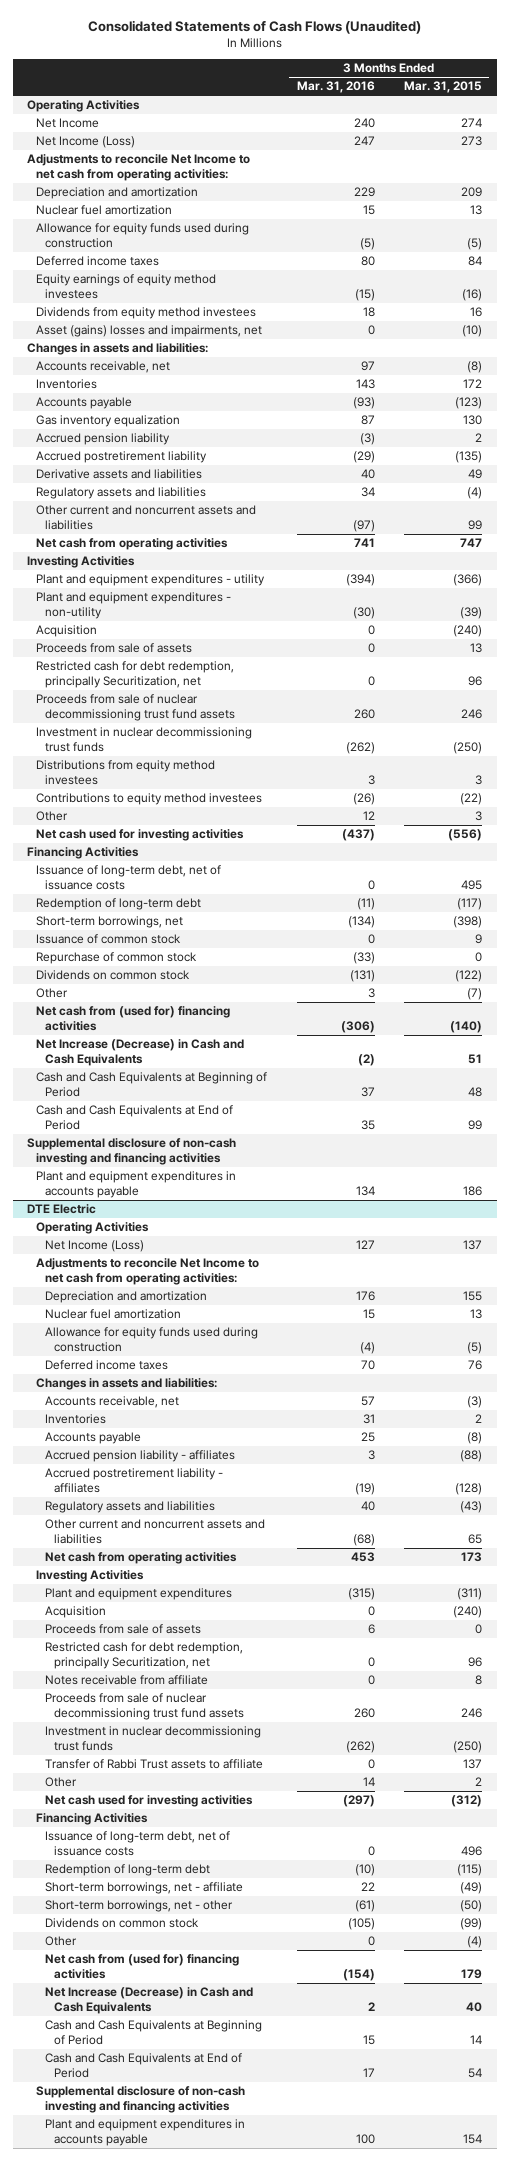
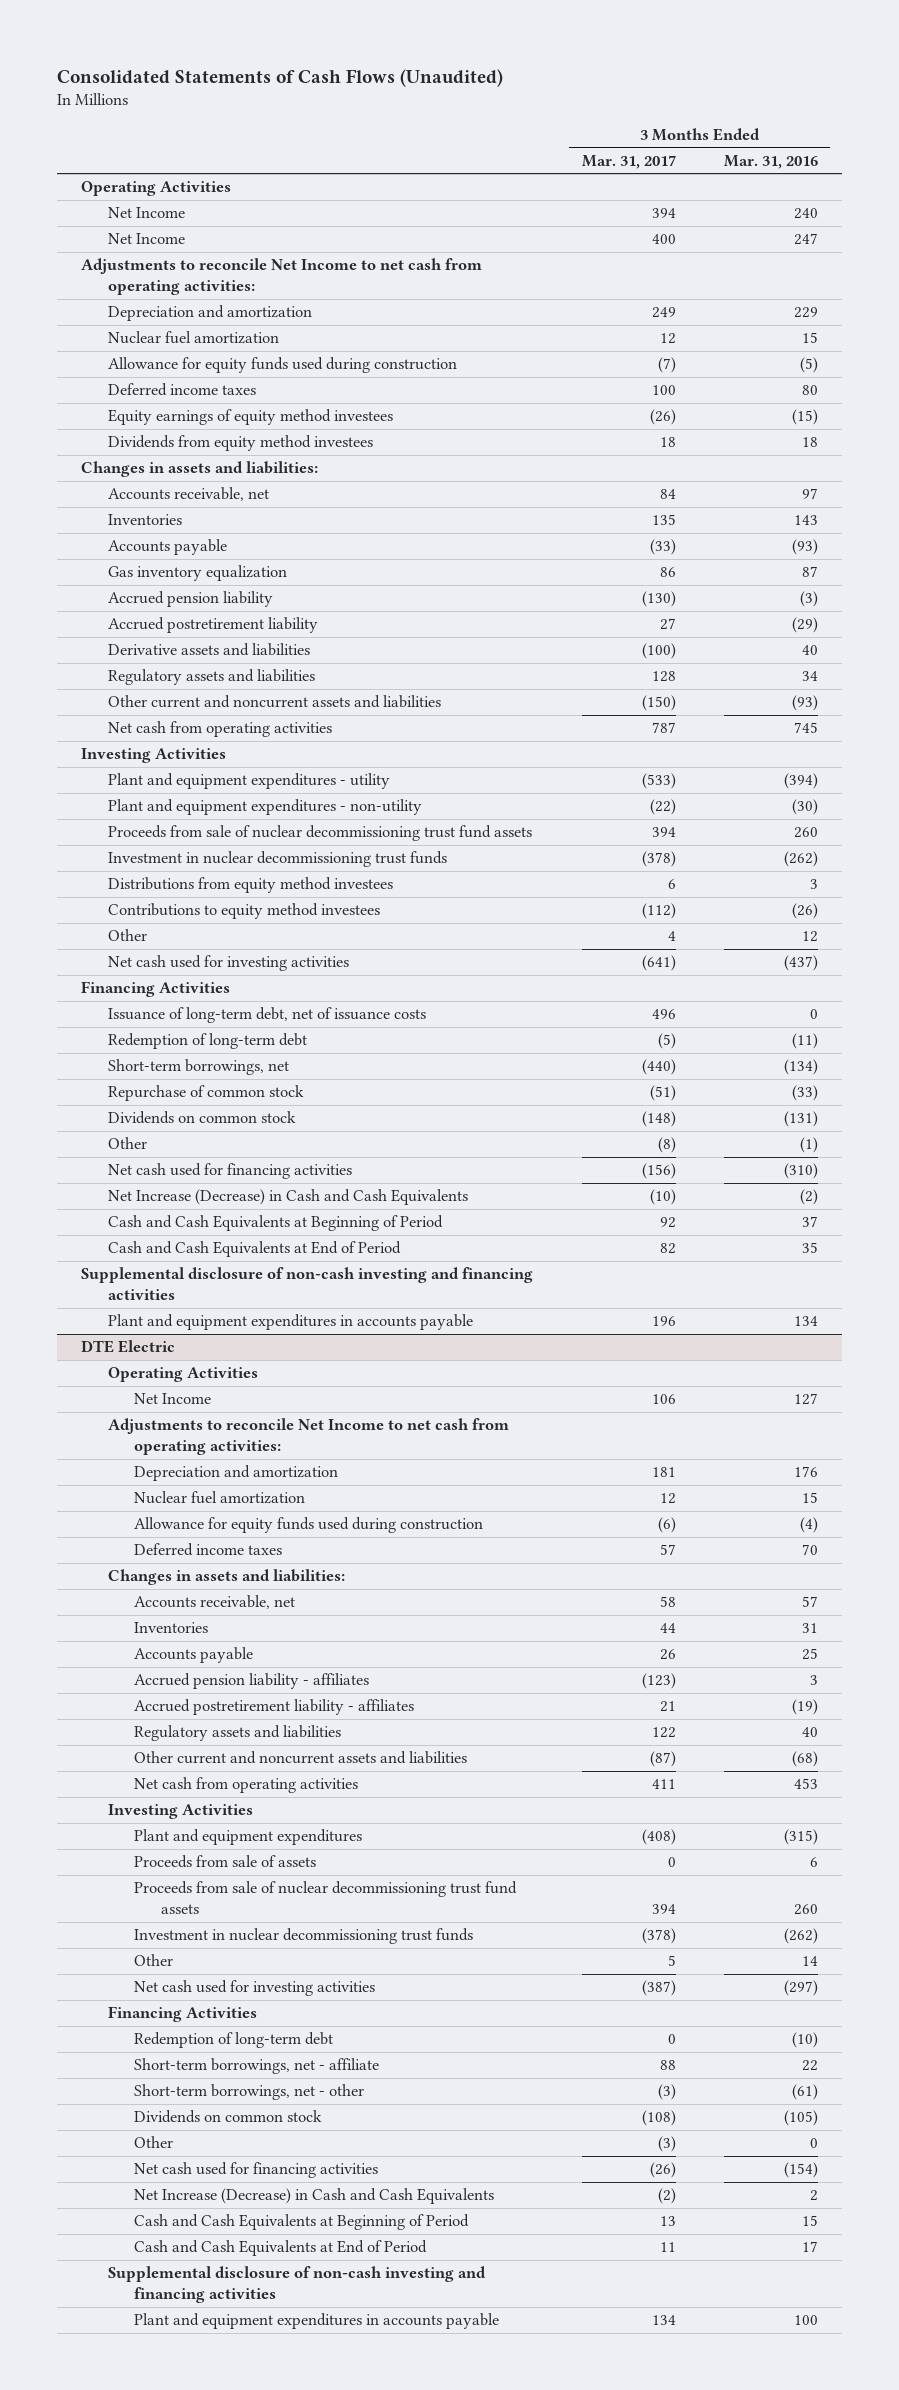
[403,81,482,94] Mar. 31, 2015 -> none
none -> [581,154,676,169] Mar. 31, 2017
[36,136,136,149] Net Income (Loss) -> [107,233,185,245] Net Income
[36,325,263,338] Asset (gains) losses and impairments, net -> none
[352,519,375,532] (97) -> [792,695,819,712] (93)
[353,538,375,548] 741 -> [794,722,819,734] 745
[36,625,98,638] Acquisition -> none
[36,643,193,654] Proceeds from sale of assets -> none
[36,661,235,688] Restricted cash for debt redemption, principally Securitization, net -> none
[36,934,182,945] Issuance of common stock -> none
[367,988,375,999] 3 -> [800,1137,819,1154] (1)
[36,1006,231,1031] Net cash from (used for) financing activities -> [107,1163,352,1180] Net cash used for financing activities
[340,1020,375,1033] (306) -> [784,1163,819,1180] (310)
[44,1240,144,1253] Net Income (Loss) -> [134,1393,212,1405] Net Income
[44,1606,106,1619] Acquisition -> none
[44,1642,243,1669] Restricted cash for debt redemption, principally Securitization, net -> none
[44,1675,208,1686] Notes receivable from affiliate -> none
[44,1759,263,1770] Transfer of Rabbi Trust assets to affiliate -> none
[44,1831,230,1856] Issuance of long-term debt, net of issuance costs -> none
[44,1954,239,1979] Net cash from (used for) financing activities -> [134,2162,379,2179] Net cash used for financing activities

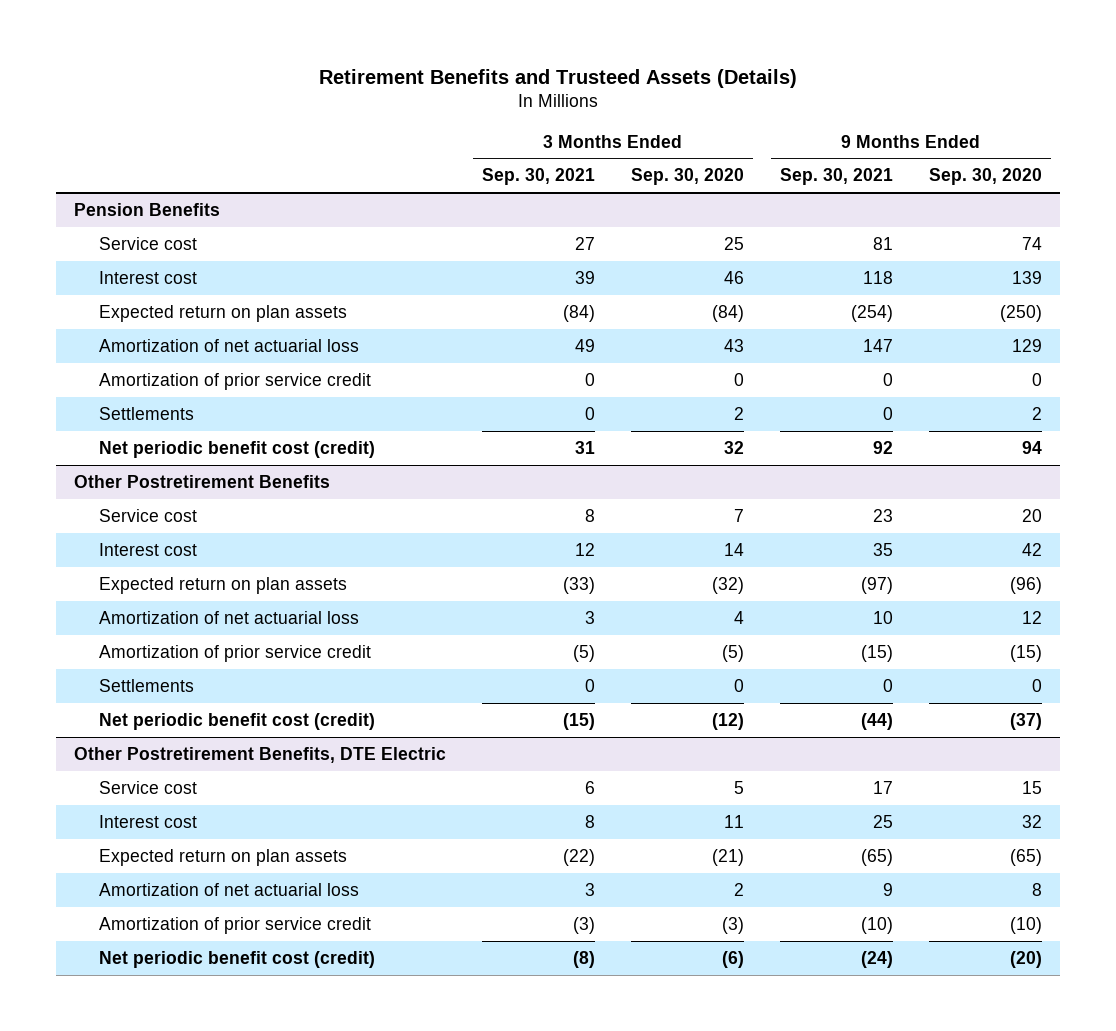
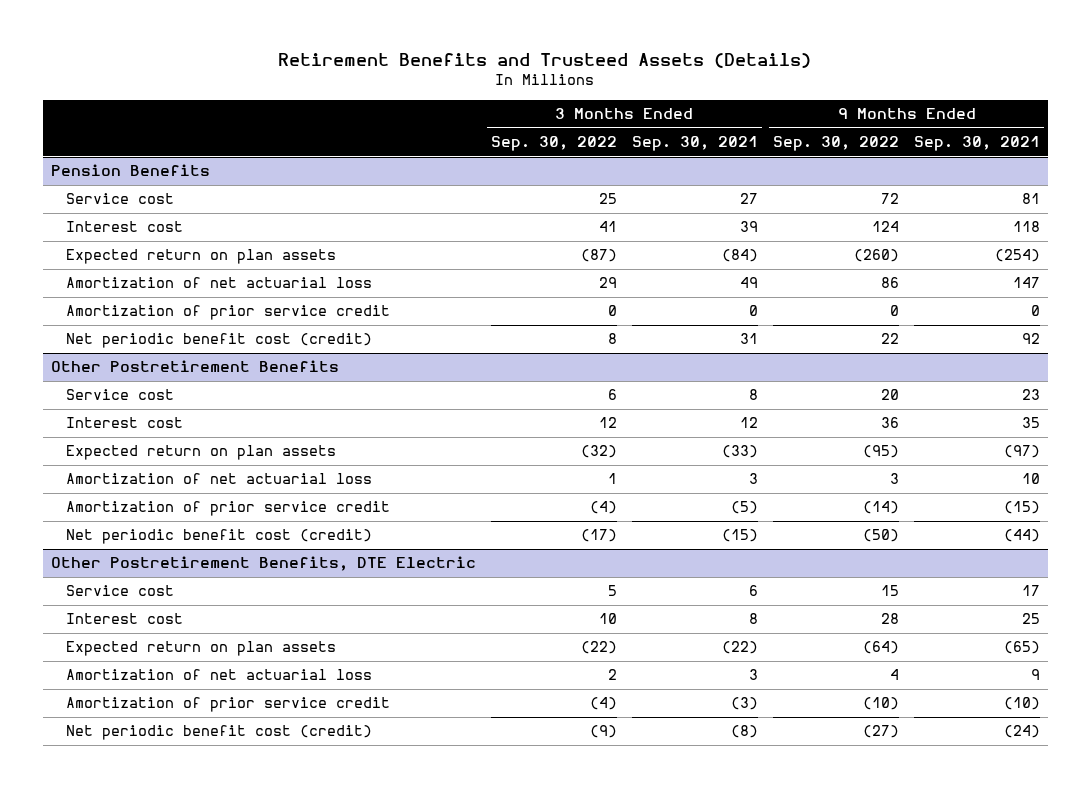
[631,168,745,186] Sep. 30, 2020 -> none
[929,168,1043,186] Sep. 30, 2020 -> none
none -> [490,136,617,152] Sep. 30, 2022
none -> [773,136,900,152] Sep. 30, 2022
[98,406,194,420] Settlements -> none
[98,678,194,692] Settlements -> none

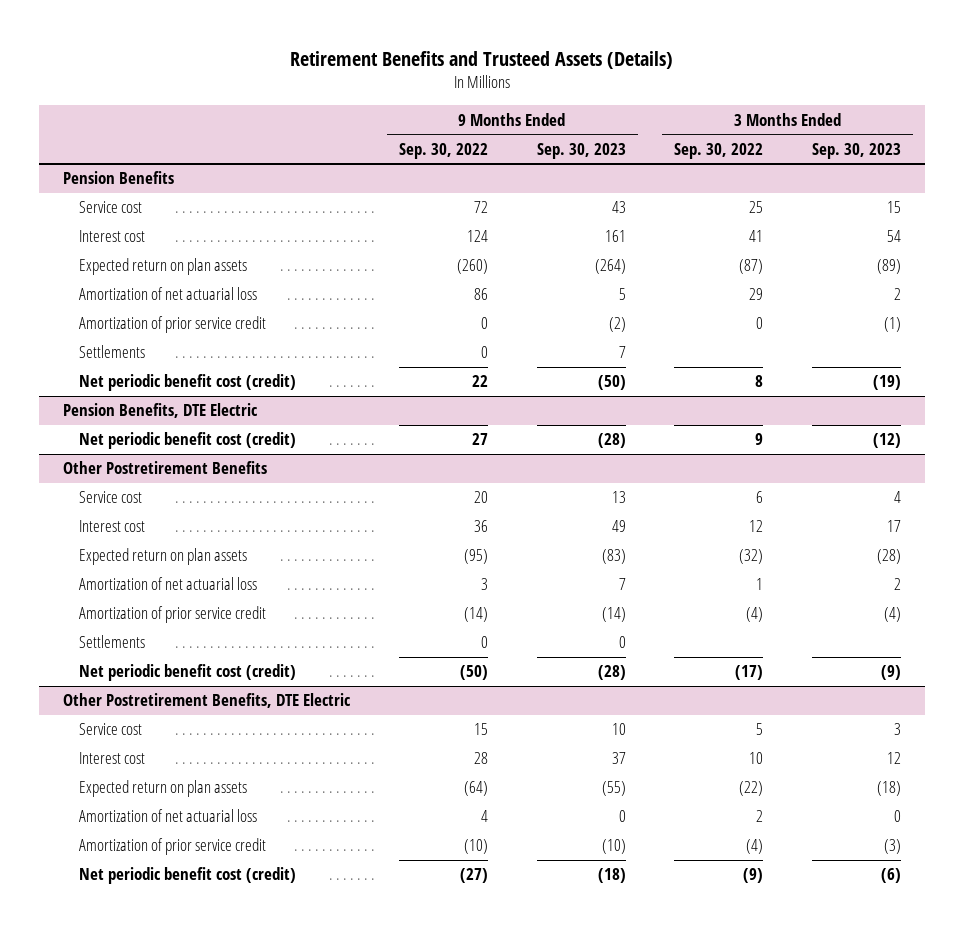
[631,136,758,152] Sep. 30, 2021 -> none
[914,136,1041,152] Sep. 30, 2021 -> none
none -> [536,142,626,159] Sep. 30, 2023
none -> [811,142,901,159] Sep. 30, 2023
none -> [78,345,145,359] Settlements
none -> [63,403,259,419] Pension Benefits, DTE Electric
none -> [78,432,296,450] Net periodic benefit cost (credit)
none -> [78,635,145,649] Settlements

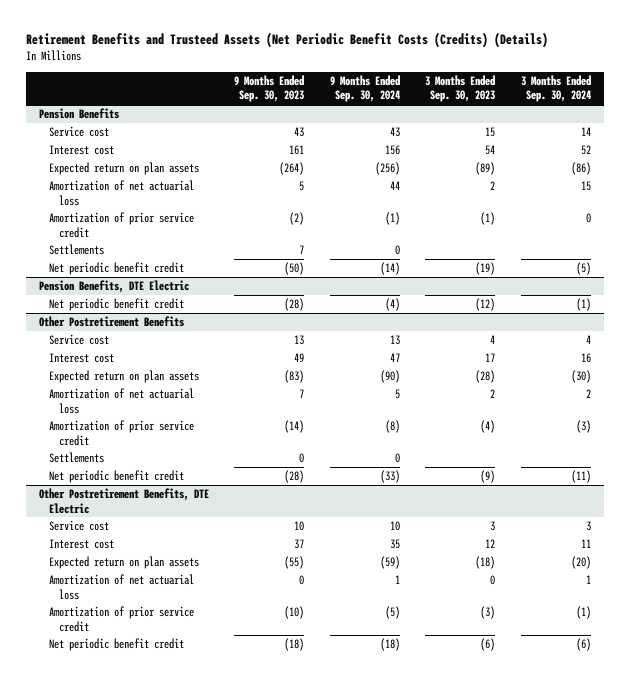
[290,50,674,69] Retirement Benefits and Trusteed Assets (Details) -> [25,32,548,49] Retirement Benefits and Trusteed Assets (Net Periodic Benefit Costs (Credits) (Details)
[399,142,489,159] Sep. 30, 2022 -> none
[674,142,764,159] Sep. 30, 2022 -> none
none -> [329,74,400,103] 9 Months Ended Sep. 30, 2024
none -> [520,74,591,103] 3 Months Ended Sep. 30, 2024
[78,374,296,392] Net periodic benefit cost (credit) -> [48,262,184,276] Net periodic benefit credit
[78,432,296,450] Net periodic benefit cost (credit) -> [48,298,184,312] Net periodic benefit credit
[78,664,296,682] Net periodic benefit cost (credit) -> [48,470,184,484] Net periodic benefit credit
[78,867,296,885] Net periodic benefit cost (credit) -> [48,638,184,652] Net periodic benefit credit

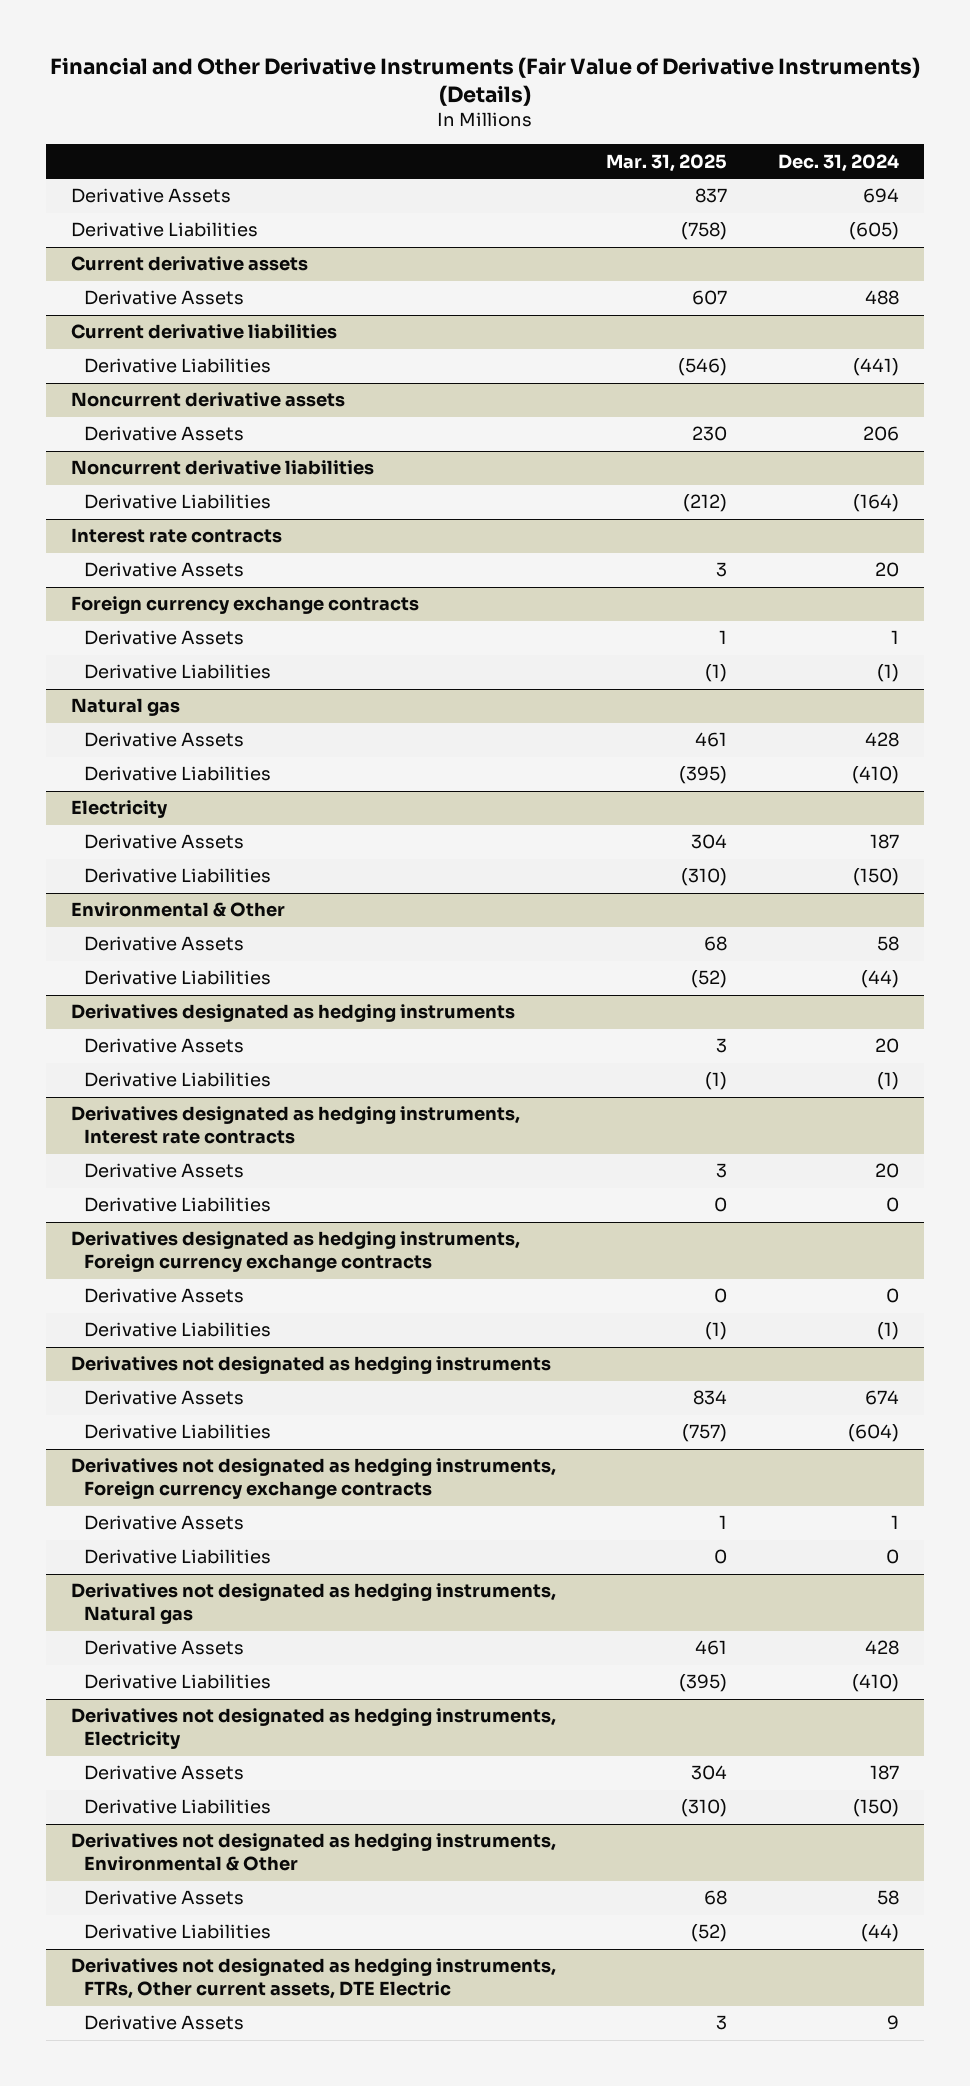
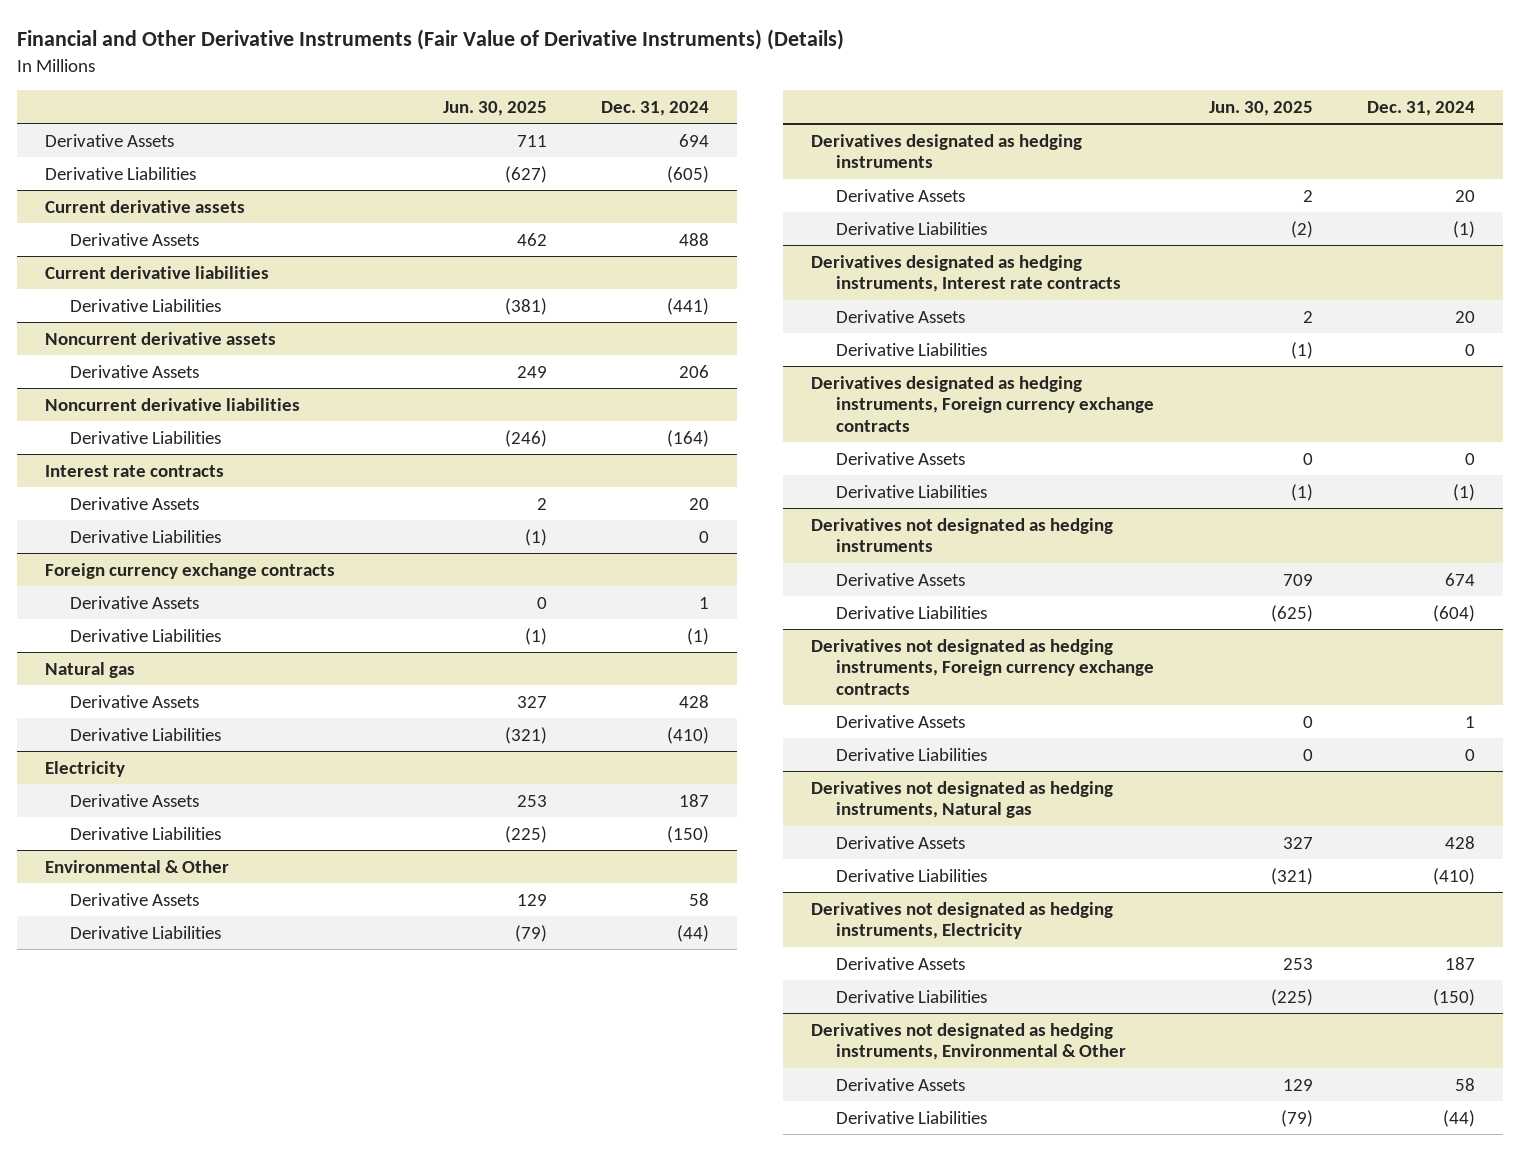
[606,153,728,172] Mar. 31, 2025 -> none
none -> [442,100,547,116] Jun. 30, 2025
none -> [69,529,221,543] Derivative Liabilities
[70,1958,556,2000] Derivatives not designated as hedging instruments, FTRs, Other current assets, DTE Electric -> none
[84,2015,245,2031] Derivative Assets -> none

